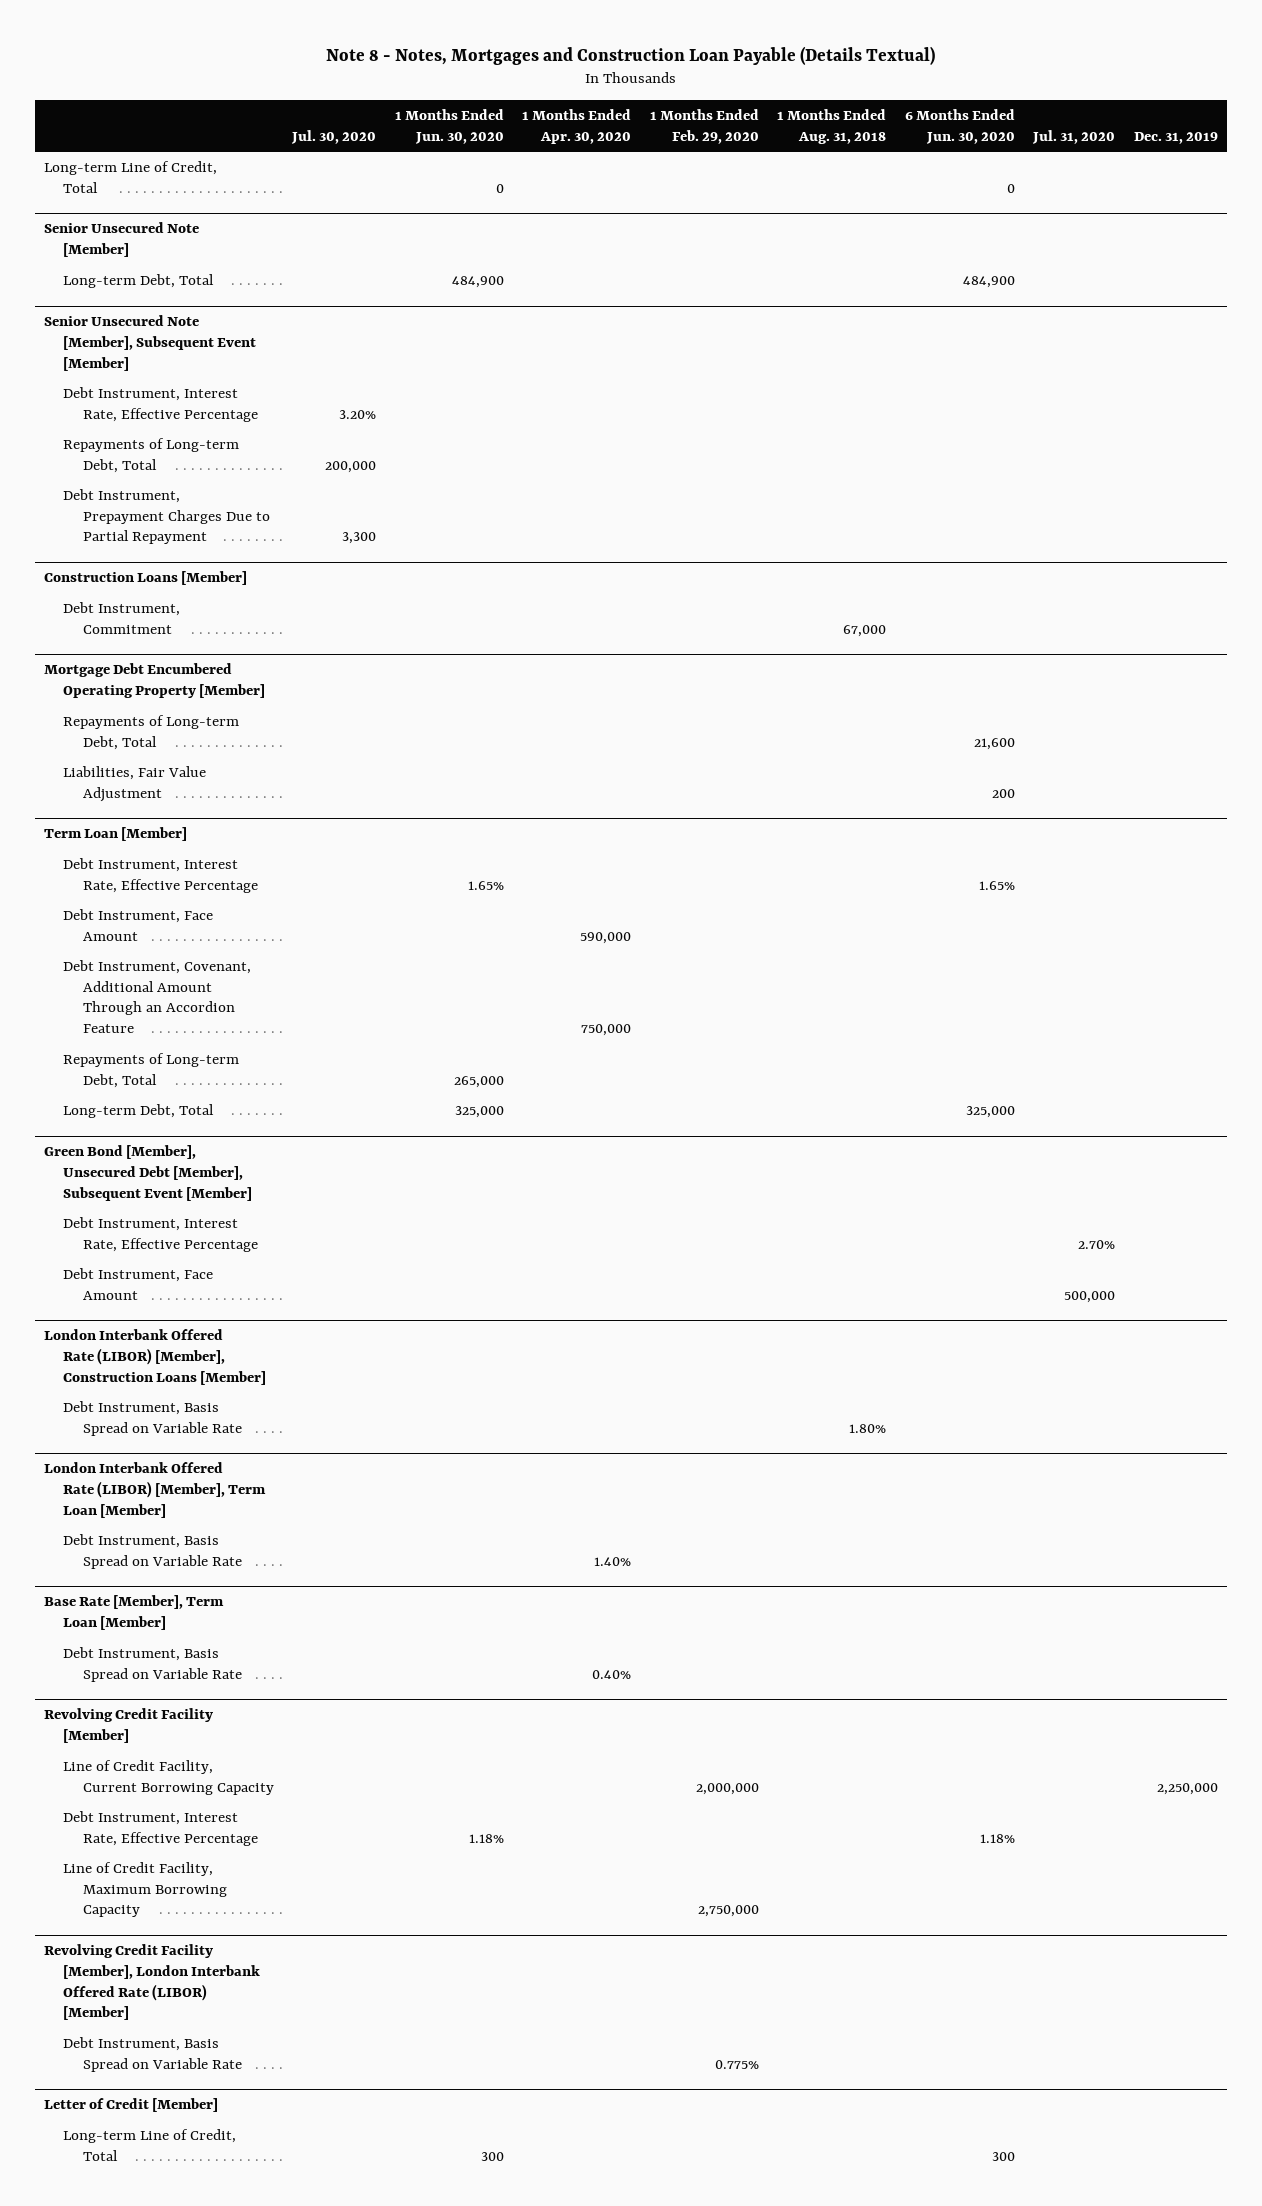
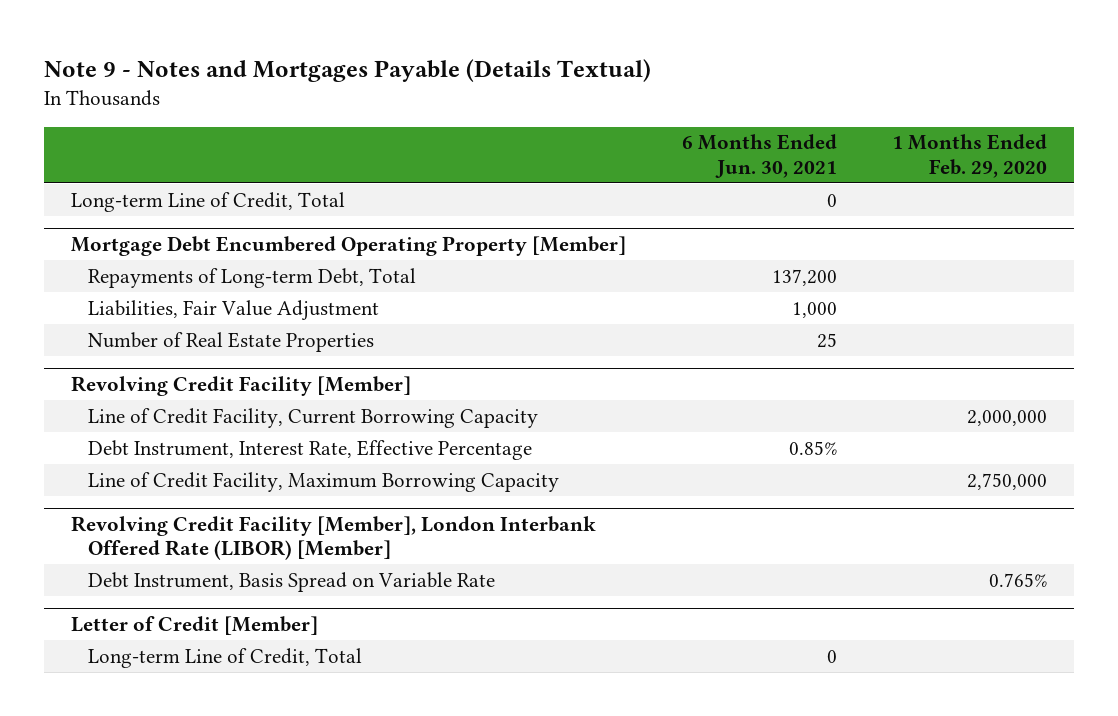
[325,45,935,65] Note 8 - Notes, Mortgages and Construction Loan Payable (Details Textual) -> [43,58,651,82] Note 9 - Notes and Mortgages Payable (Details Textual)
[291,129,377,144] Jul. 30, 2020 -> none
[394,109,504,144] 1 Months Ended Jun. 30, 2020 -> none
[522,109,632,144] 1 Months Ended Apr. 30, 2020 -> none
[777,109,887,144] 1 Months Ended Aug. 31, 2018 -> none
[904,109,1015,144] 6 Months Ended Jun. 30, 2020 -> none
[1032,129,1116,144] Jul. 31, 2020 -> none
[1133,131,1218,144] Dec. 31, 2019 -> none
none -> [681,134,837,178] 6 Months Ended Jun. 30, 2021
[43,222,199,258] Senior Unsecured Note [Member] -> none
[63,274,215,289] Long-term Debt, Total -> none
[43,315,257,371] Senior Unsecured Note [Member], Subsequent Event [Member] -> none
[63,387,258,422] Debt Instrument, Interest Rate, Effective Percentage -> none
[63,438,240,473] Repayments of Long-term Debt, Total -> none
[63,489,270,545] Debt Instrument, Prepayment Charges Due to Partial Repayment -> none
[43,571,247,586] Construction Loans [Member] -> none
[63,602,181,634] Debt Instrument, Commitment -> none
[43,827,187,842] Term Loan [Member] -> none
[63,858,258,893] Debt Instrument, Interest Rate, Effective Percentage -> none
[63,909,214,941] Debt Instrument, Face Amount -> none
[63,960,252,1034] Debt Instrument, Covenant, Additional Amount Through an Accordion Feature -> none
[63,1053,240,1088] Repayments of Long-term Debt, Total -> none
[63,1104,215,1119] Long-term Debt, Total -> none
[43,1145,253,1201] Green Bond [Member], Unsecured Debt [Member], Subsequent Event [Member] -> none
[63,1217,258,1252] Debt Instrument, Interest Rate, Effective Percentage -> none
[63,1268,214,1300] Debt Instrument, Face Amount -> none
[43,1329,267,1385] London Interbank Offered Rate (LIBOR) [Member], Construction Loans [Member] -> none
[63,1401,242,1436] Debt Instrument, Basis Spread on Variable Rate -> none
[43,1462,267,1518] London Interbank Offered Rate (LIBOR) [Member], Term Loan [Member] -> none
[63,1534,242,1569] Debt Instrument, Basis Spread on Variable Rate -> none
[43,1595,224,1631] Base Rate [Member], Term Loan [Member] -> none
[63,1647,242,1682] Debt Instrument, Basis Spread on Variable Rate -> none
none -> [87,331,374,352] Number of Real Estate Properties
[714,2059,759,2069] 0.775% -> [988,572,1047,587] 0.765%

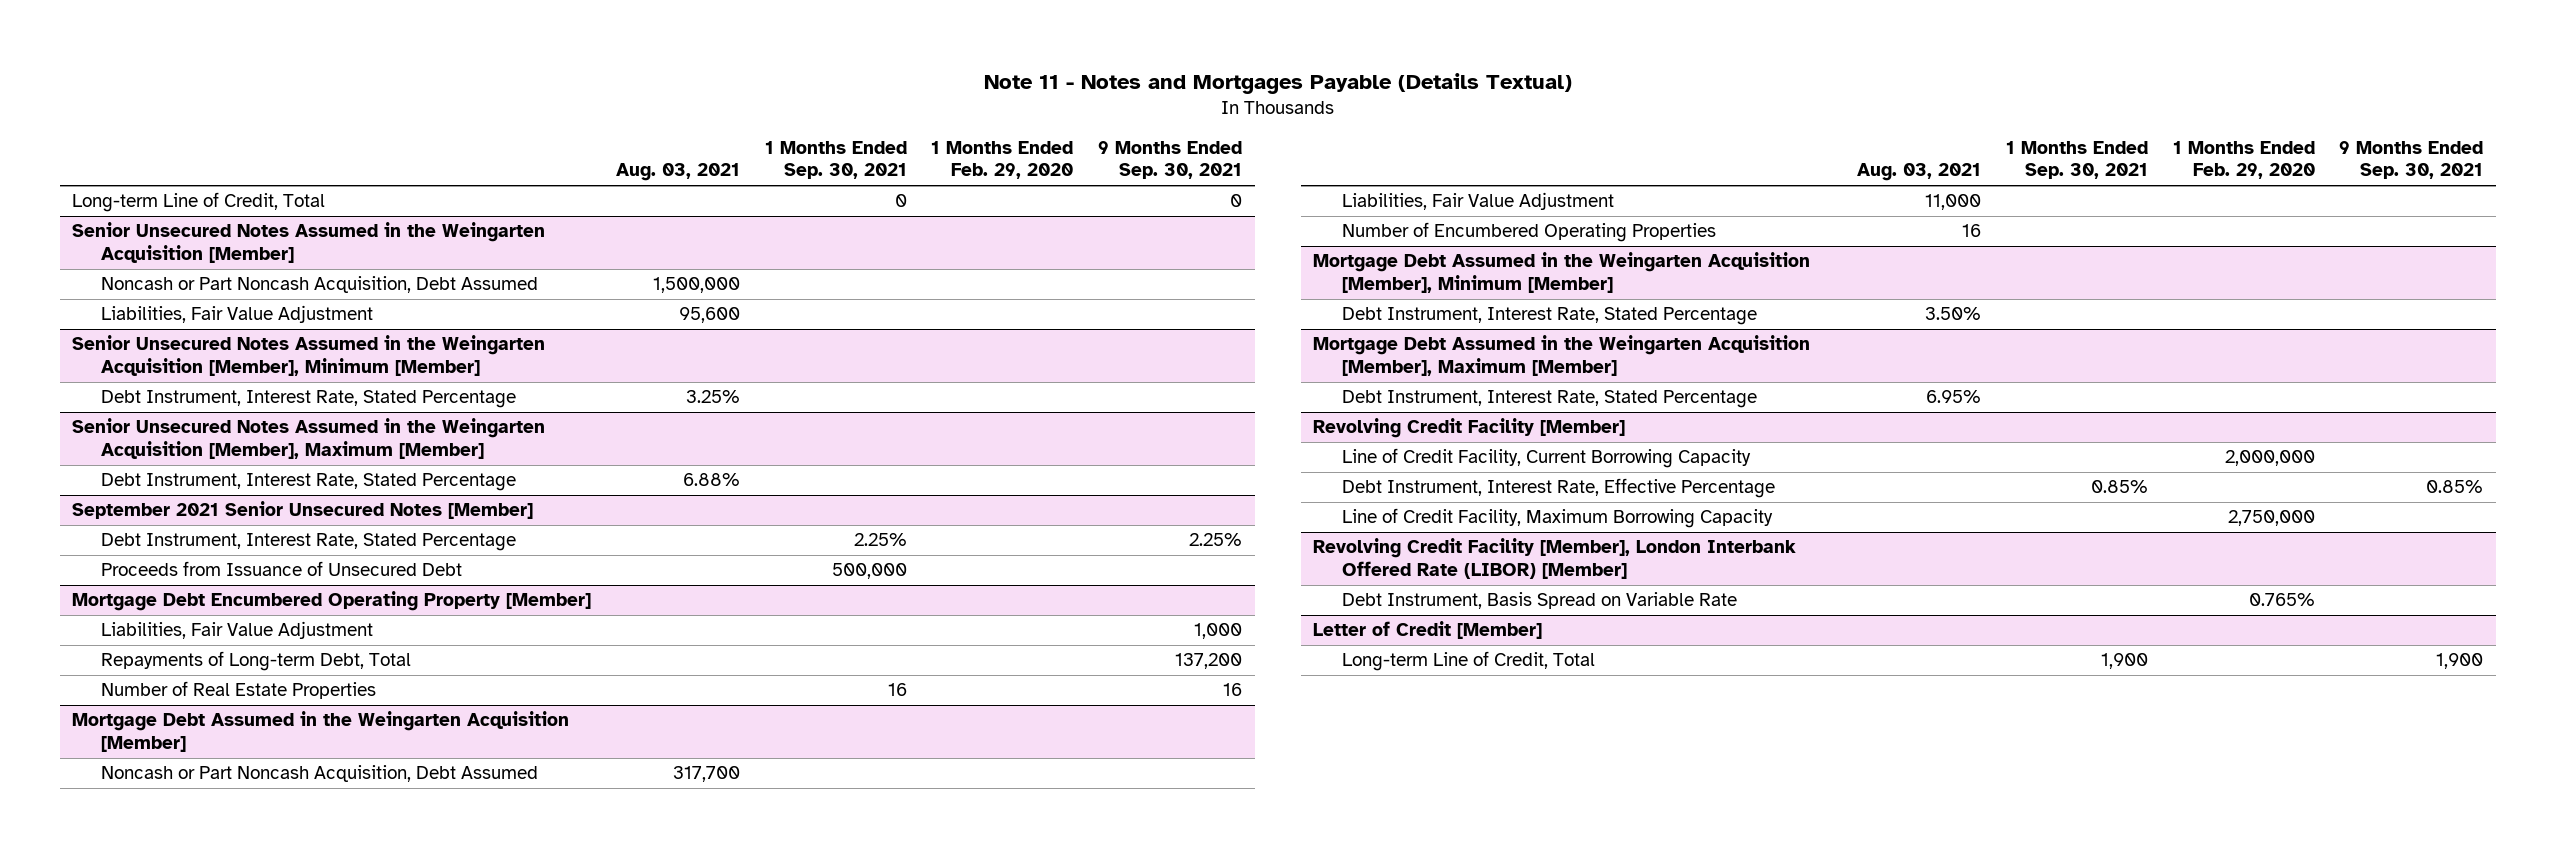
[43,58,651,82] Note 9 - Notes and Mortgages Payable (Details Textual) -> [983,72,1572,94] Note 11 - Notes and Mortgages Payable (Details Textual)
[681,134,837,178] 6 Months Ended Jun. 30, 2021 -> none
none -> [615,163,740,182] Aug. 03, 2021
none -> [764,140,907,180] 1 Months Ended Sep. 30, 2021
none -> [1098,140,1243,180] 9 Months Ended Sep. 30, 2021
none -> [72,222,546,264] Senior Unsecured Notes Assumed in the Weingarten Acquisition [Member]
none -> [100,276,538,294] Noncash or Part Noncash Acquisition, Debt Assumed
none -> [100,305,373,324] Liabilities, Fair Value Adjustment
none -> [72,335,546,377] Senior Unsecured Notes Assumed in the Weingarten Acquisition [Member], Minimum [Member]
none -> [100,390,516,409] Debt Instrument, Interest Rate, Stated Percentage
none -> [72,418,546,460] Senior Unsecured Notes Assumed in the Weingarten Acquisition [Member], Maximum [Member]
none -> [100,473,516,492] Debt Instrument, Interest Rate, Stated Percentage
none -> [72,501,534,520] September 2021 Senior Unsecured Notes [Member]
none -> [100,533,516,552] Debt Instrument, Interest Rate, Stated Percentage
none -> [100,561,462,577] Proceeds from Issuance of Unsecured Debt
[87,267,416,288] Repayments of Long-term Debt, Total -> [100,651,411,672] Repayments of Long-term Debt, Total
none -> [72,711,570,753] Mortgage Debt Assumed in the Weingarten Acquisition [Member]
none -> [100,765,538,783] Noncash or Part Noncash Acquisition, Debt Assumed
none -> [1341,192,1614,211] Liabilities, Fair Value Adjustment
none -> [1341,222,1716,243] Number of Encumbered Operating Properties
none -> [1313,252,1811,294] Mortgage Debt Assumed in the Weingarten Acquisition [Member], Minimum [Member]
none -> [1341,307,1757,326] Debt Instrument, Interest Rate, Stated Percentage
none -> [1313,335,1811,377] Mortgage Debt Assumed in the Weingarten Acquisition [Member], Maximum [Member]
none -> [1341,390,1757,409] Debt Instrument, Interest Rate, Stated Percentage

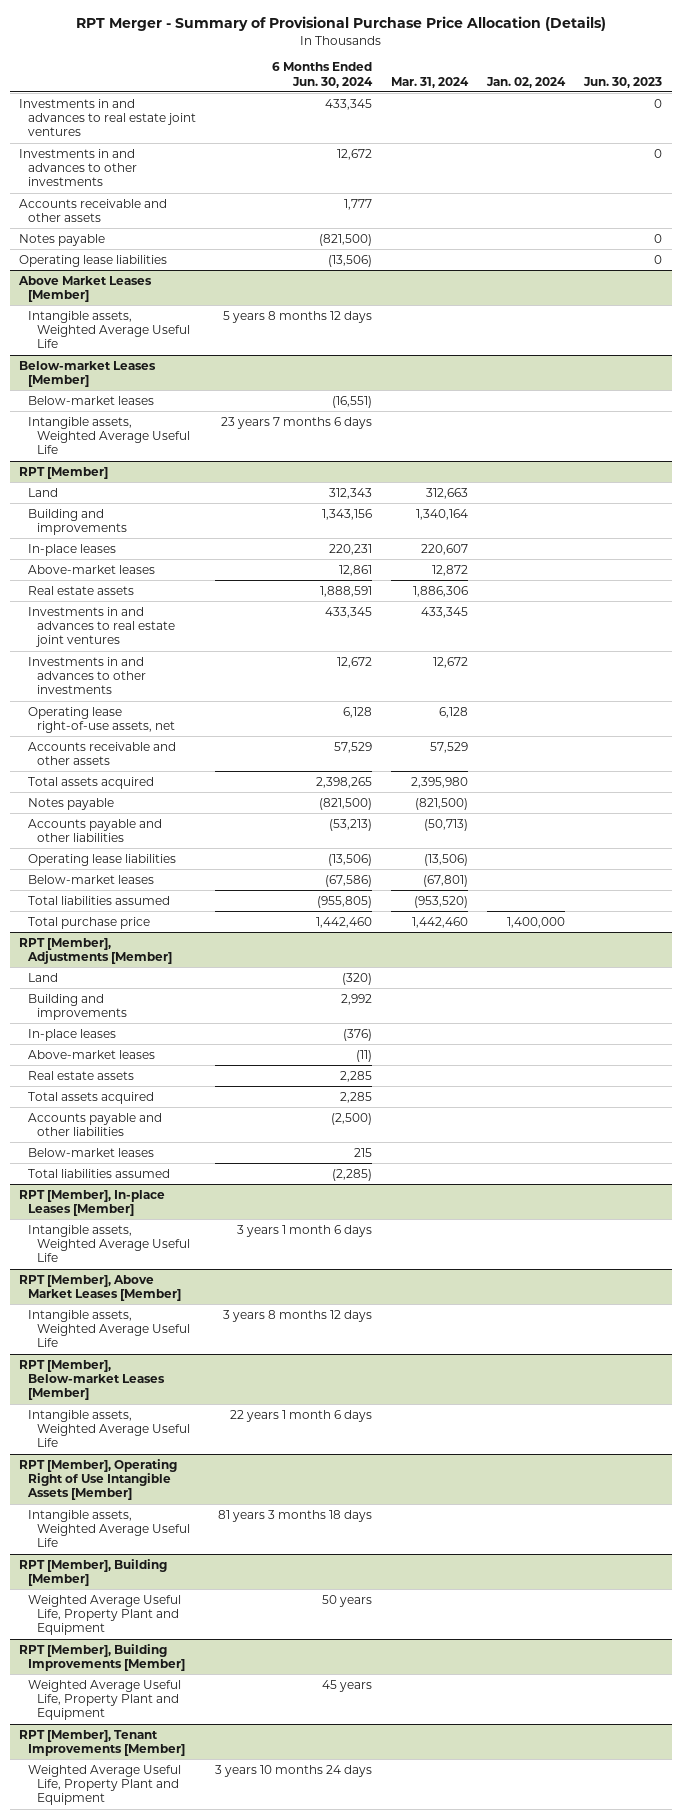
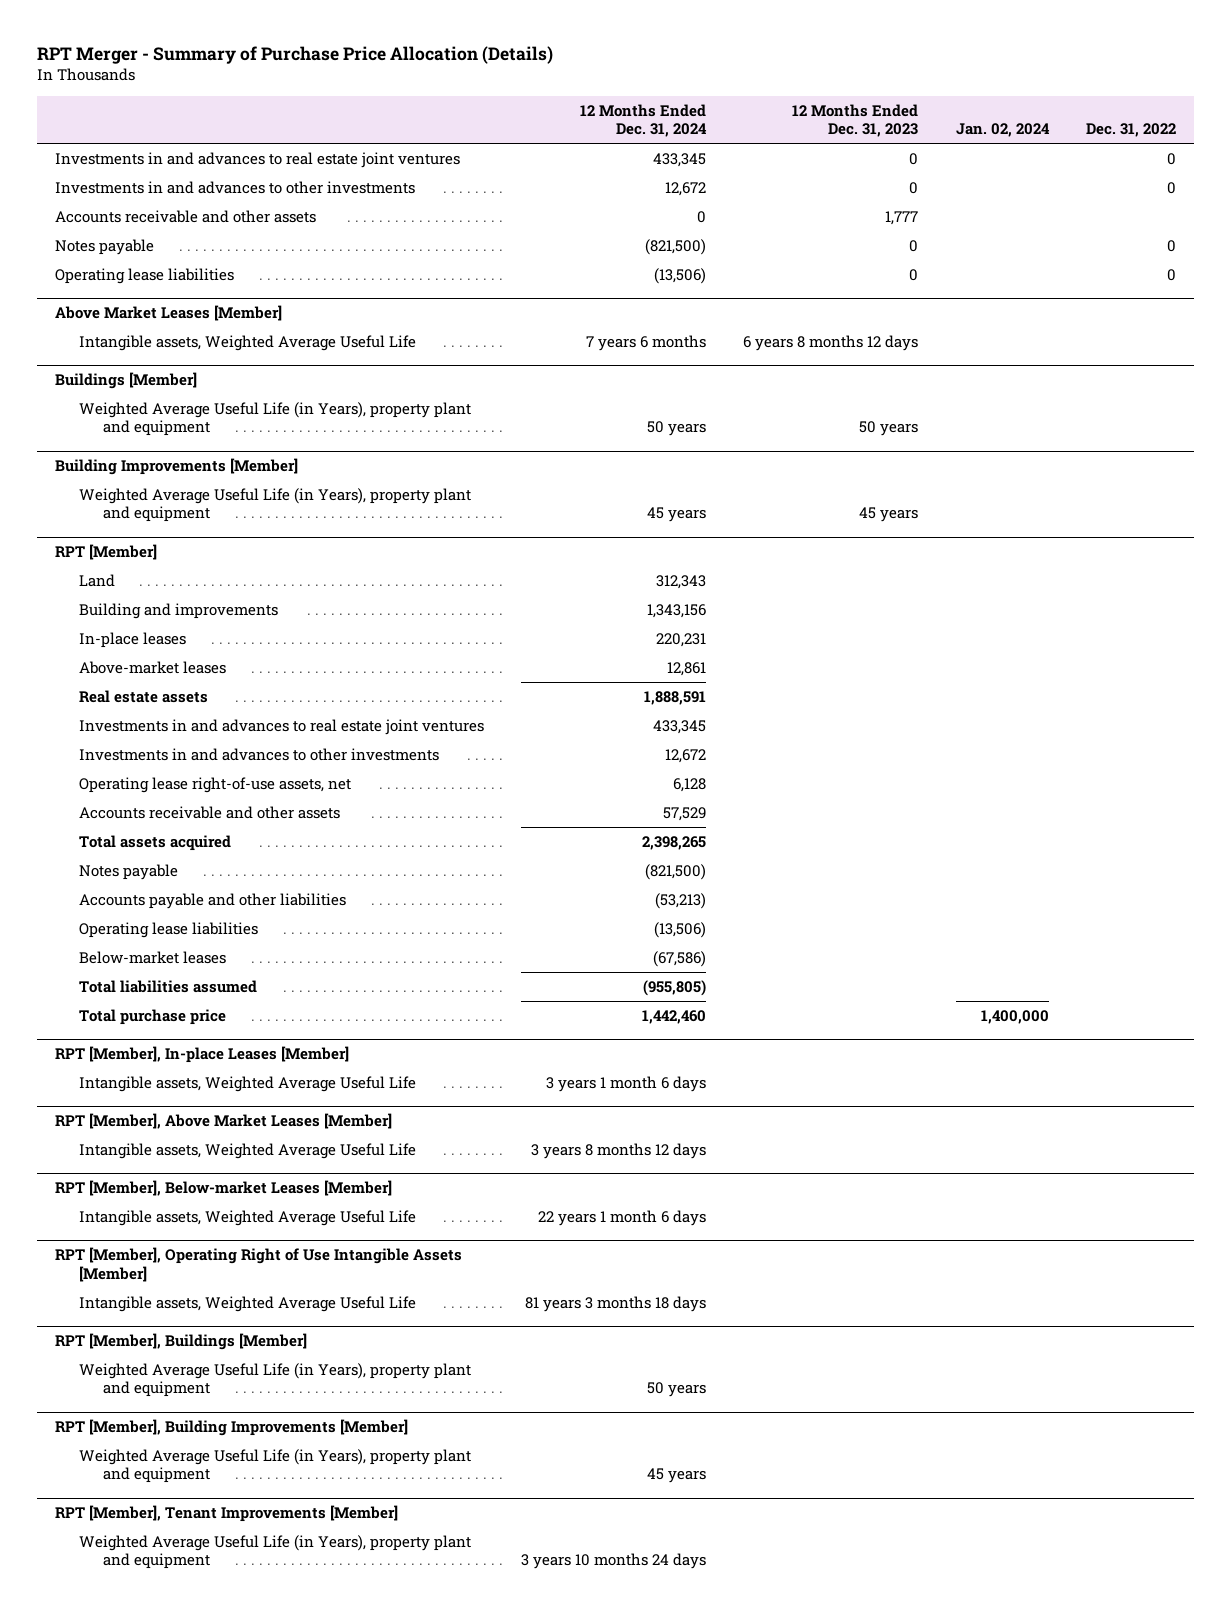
[75,16,606,32] RPT Merger - Summary of Provisional Purchase Price Allocation (Details) -> [36,46,553,65] RPT Merger - Summary of Purchase Price Allocation (Details)
[271,62,373,88] 6 Months Ended Jun. 30, 2024 -> none
[390,76,469,88] Mar. 31, 2024 -> none
[583,76,663,88] Jun. 30, 2023 -> none
none -> [580,103,708,138] 12 Months Ended Dec. 31, 2024
none -> [792,103,919,138] 12 Months Ended Dec. 31, 2023
none -> [1085,123,1176,138] Dec. 31, 2022
[19,360,157,388] Below-market Leases [Member] -> none
[27,395,154,405] Below-market leases -> none
[27,416,190,455] Intangible assets, Weighted Average Useful Life -> none
none -> [55,372,198,390] Buildings [Member]
none -> [78,402,471,437] Weighted Average Useful Life (in Years), property plant and equipment
none -> [55,458,299,476] Building Improvements [Member]
none -> [78,488,471,523] Weighted Average Useful Life (in Years), property plant and equipment
[19,937,172,965] RPT [Member], Adjustments [Member] -> none
[27,972,58,982] Land -> none
[27,993,127,1021] Building and improvements -> none
[27,1028,116,1041] In-place leases -> none
[27,1049,155,1059] Above-market leases -> none
[27,1070,134,1080] Real estate assets -> none
[27,1091,154,1104] Total assets acquired -> none
[27,1112,162,1137] Accounts payable and other liabilities -> none
[27,1147,154,1157] Below-market leases -> none
[27,1168,170,1178] Total liabilities assumed -> none
[19,1558,168,1587] RPT [Member], Building [Member] -> [55,1333,308,1351] RPT [Member], Buildings [Member]
[27,1594,181,1636] Weighted Average Useful Life, Property Plant and Equipment -> [78,1363,471,1398] Weighted Average Useful Life (in Years), property plant and equipment
[27,1679,181,1721] Weighted Average Useful Life, Property Plant and Equipment -> [78,1449,471,1484] Weighted Average Useful Life (in Years), property plant and equipment
[27,1764,181,1806] Weighted Average Useful Life, Property Plant and Equipment -> [78,1535,471,1570] Weighted Average Useful Life (in Years), property plant and equipment

